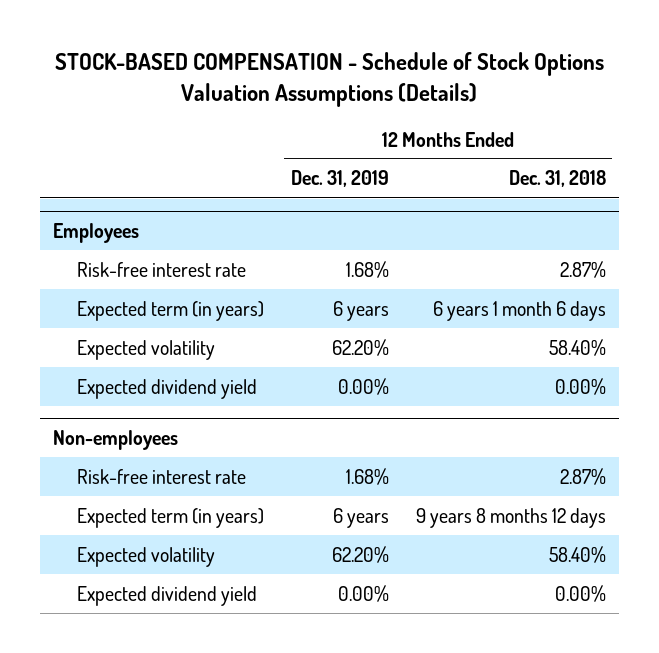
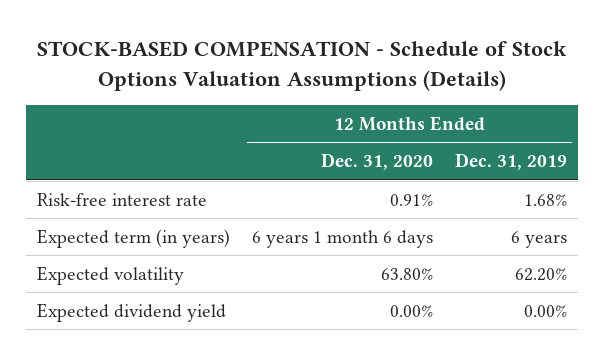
[508,170,606,188] Dec. 31, 2018 -> none
none -> [321,153,434,171] Dec. 31, 2020
[53,222,140,243] Employees -> none
[53,429,179,450] Non-employees -> none
[77,468,247,484] Risk-free interest rate -> none
[77,507,265,528] Expected term (in years) -> none
[77,546,216,567] Expected volatility -> none
[77,585,258,606] Expected dividend yield -> none

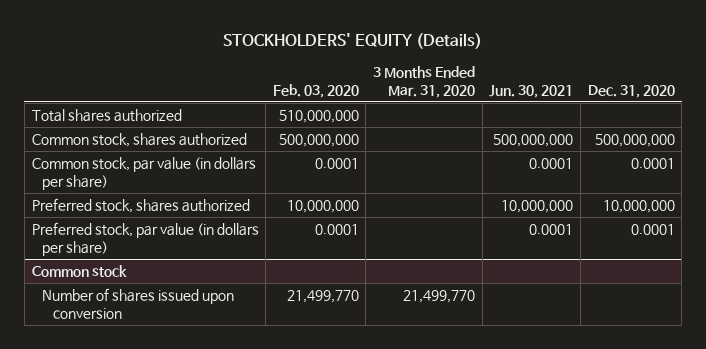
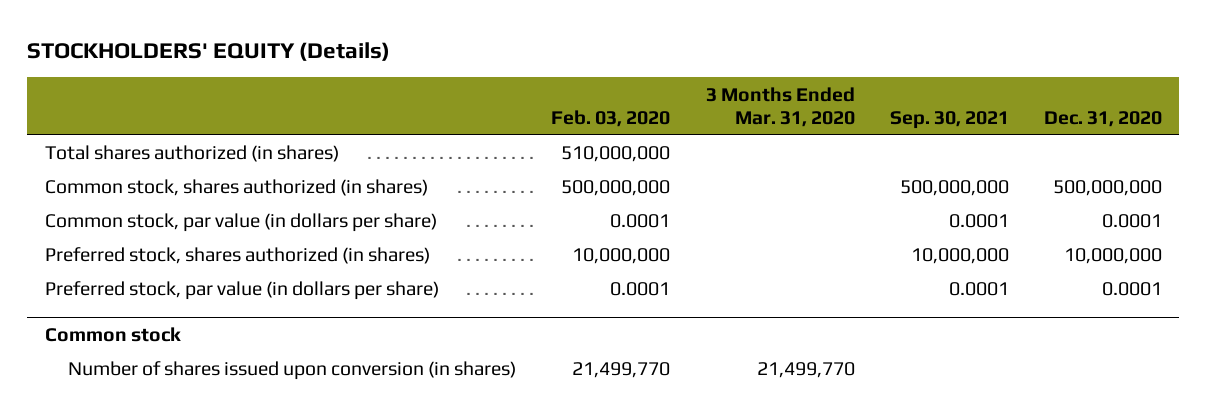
[489,84,574,98] Jun. 30, 2021 -> none
none -> [889,111,1009,130] Sep. 30, 2021
[31,109,182,123] Total shares authorized -> [45,145,340,163] Total shares authorized (in shares)
[31,133,247,148] Common stock, shares authorized -> [45,179,429,197] Common stock, shares authorized (in shares)
[31,198,250,214] Preferred stock, shares authorized -> [45,247,431,265] Preferred stock, shares authorized (in shares)
[42,288,235,319] Number of shares issued upon conversion -> [68,361,517,381] Number of shares issued upon conversion (in shares)

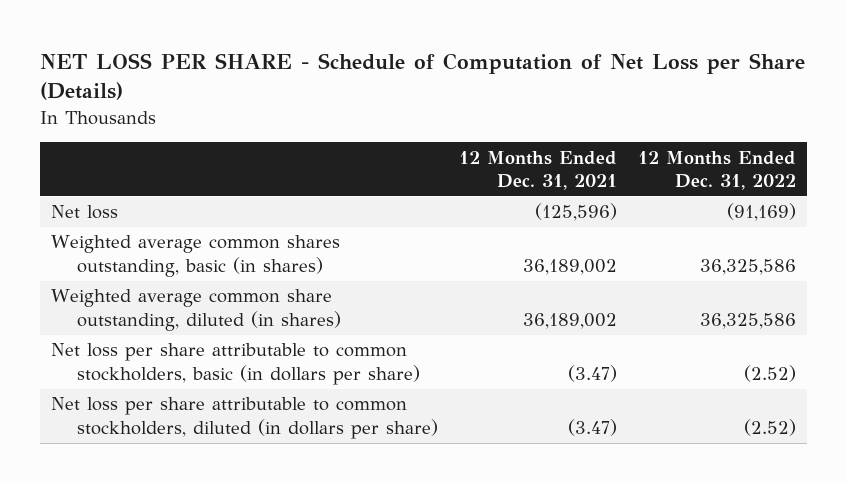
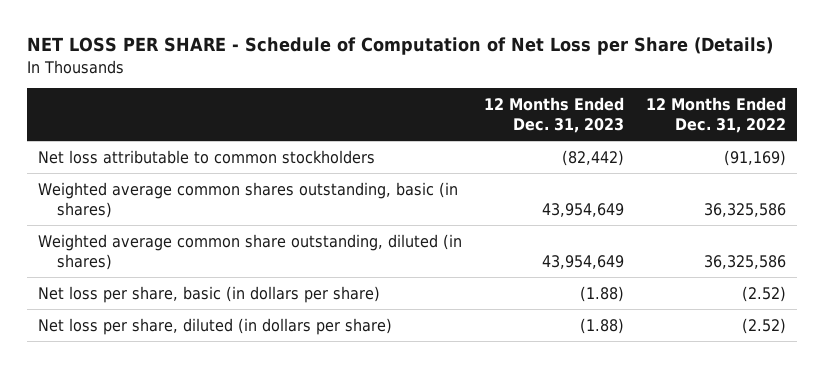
[459,150,618,191] 12 Months Ended Dec. 31, 2021 -> none
none -> [483,96,624,134] 12 Months Ended Dec. 31, 2023
[50,205,118,220] Net loss -> [37,149,375,164] Net loss attributable to common stockholders
[50,343,420,386] Net loss per share attributable to common stockholders, basic (in dollars per share) -> [37,285,380,303] Net loss per share, basic (in dollars per share)
[50,397,438,440] Net loss per share attributable to common stockholders, diluted (in dollars per share) -> [37,317,392,335] Net loss per share, diluted (in dollars per share)

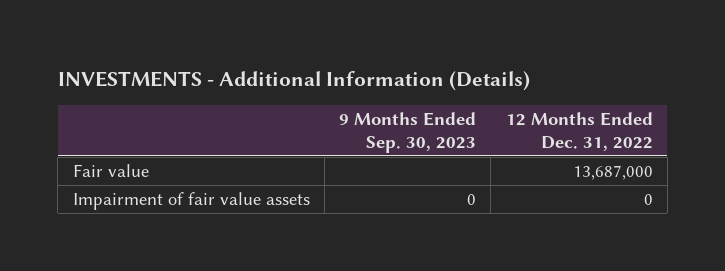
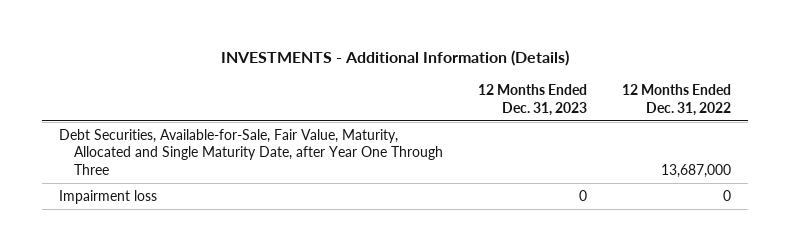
[339,111,477,153] 9 Months Ended Sep. 30, 2023 -> none
none -> [477,84,587,116] 12 Months Ended Dec. 31, 2023
[72,164,149,178] Fair value -> [58,128,444,176] Debt Securities, Available-for-Sale, Fair Value, Maturity, Allocated and Single Maturity Date, after Year One Through Three
[72,192,310,211] Impairment of fair value assets -> [58,189,157,204] Impairment loss

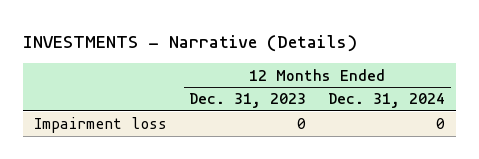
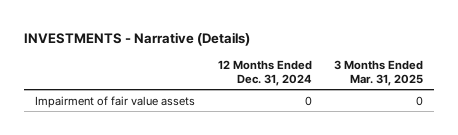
[189,93,307,109] Dec. 31, 2023 -> none
none -> [333,59,423,86] 3 Months Ended Mar. 31, 2025
[34,117,168,134] Impairment loss -> [35,95,196,108] Impairment of fair value assets

